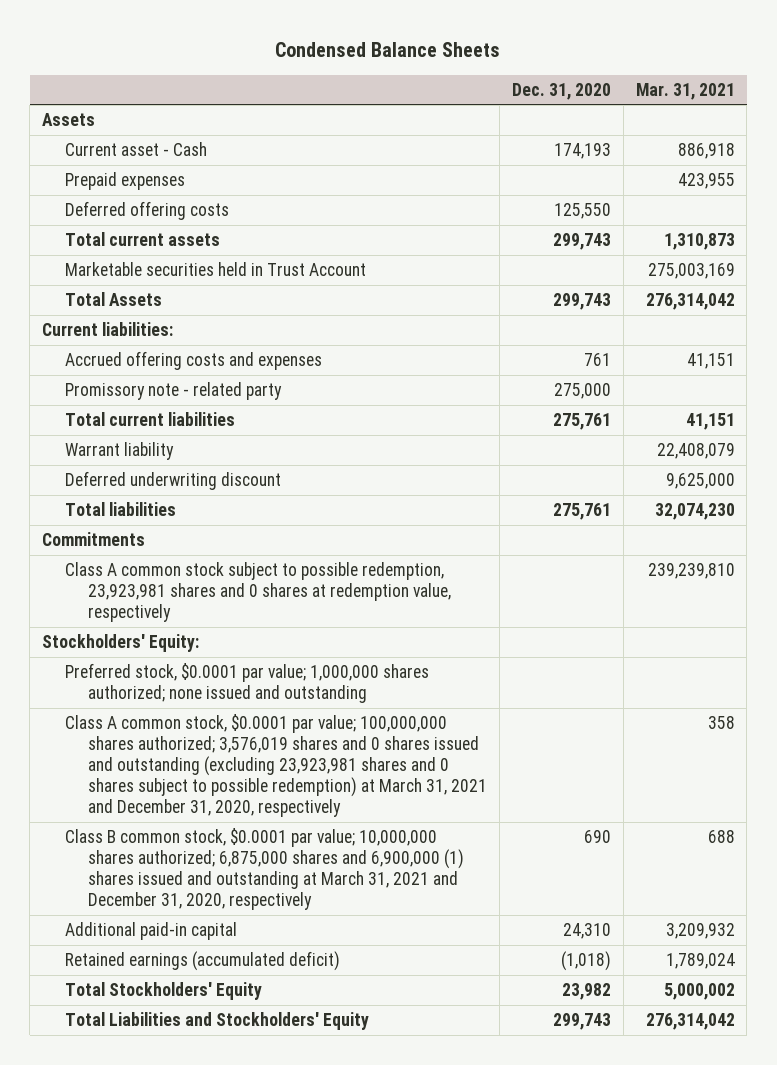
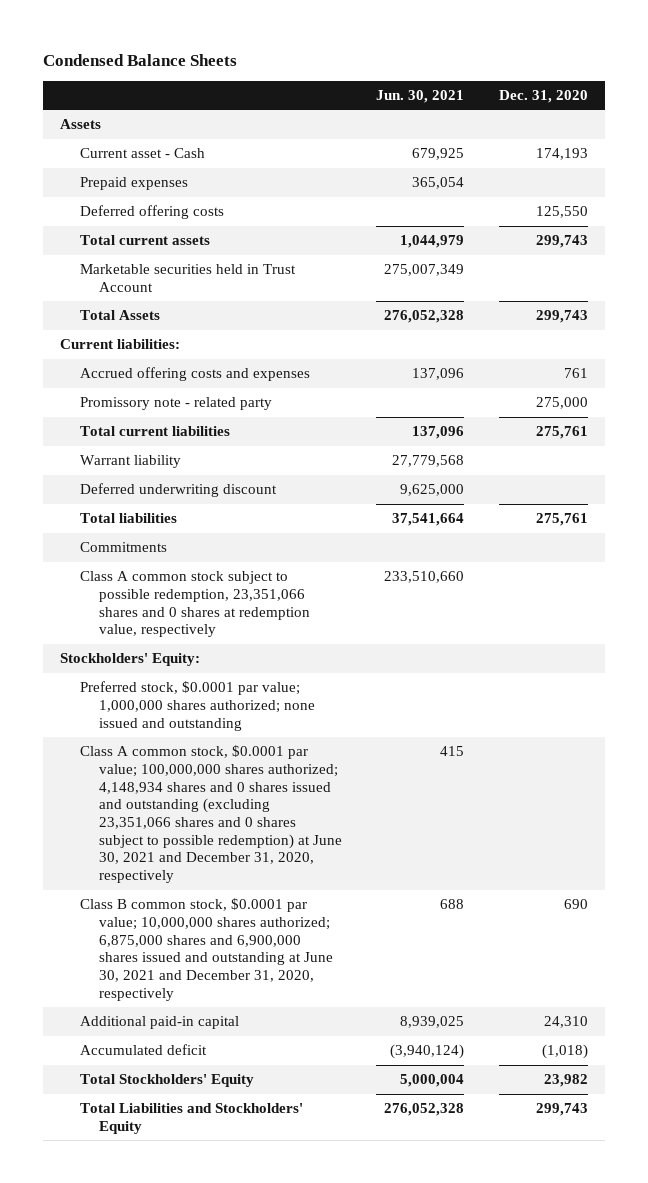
[635,82,735,100] Mar. 31, 2021 -> none
none -> [376,89,465,103] Jun. 30, 2021
[65,562,452,623] Class A common stock subject to possible redemption, 23,923,981 shares and 0 shares at redemption value, respectively -> [79,571,310,638] Class A common stock subject to possible redemption, 23,351,066 shares and 0 shares at redemption value, respectively
[65,714,488,817] Class A common stock, $0.0001 par value; 100,000,000 shares authorized; 3,576,019 shares and 0 shares issued and outstanding (excluding 23,923,981 shares and 0 shares subject to possible redemption) at March 31, 2021 and December 31, 2020, respectively -> [79,745,342,883] Class A common stock, $0.0001 par value; 100,000,000 shares authorized; 4,148,934 shares and 0 shares issued and outstanding (excluding 23,351,066 shares and 0 shares subject to possible redemption) at June 30, 2021 and December 31, 2020, respectively
[65,828,465,911] Class B common stock, $0.0001 par value; 10,000,000 shares authorized; 6,875,000 shares and 6,900,000 (1) shares issued and outstanding at March 31, 2021 and December 31, 2020, respectively -> [79,898,333,1001] Class B common stock, $0.0001 par value; 10,000,000 shares authorized; 6,875,000 shares and 6,900,000 shares issued and outstanding at June 30, 2021 and December 31, 2020, respectively
[65,951,341,972] Retained earnings (accumulated deficit) -> [79,1044,207,1056] Accumulated deficit

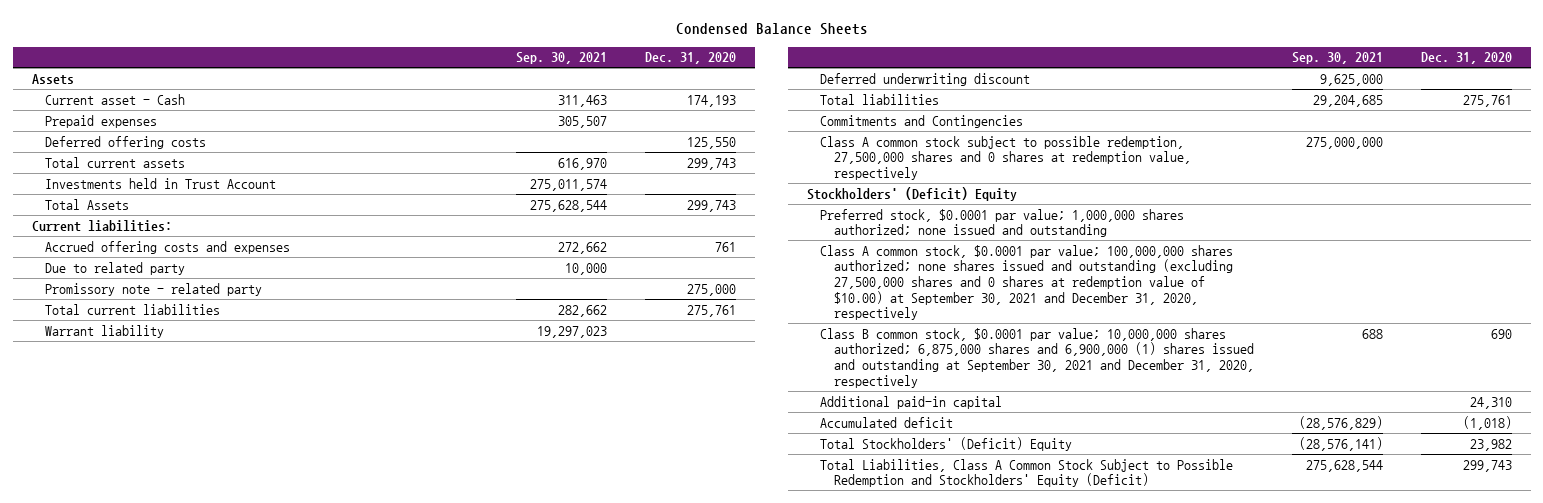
[376,89,465,103] Jun. 30, 2021 -> none
none -> [516,52,608,65] Sep. 30, 2021
[79,264,296,292] Marketable securities held in Trust Account -> [44,177,276,189] Investments held in Trust Account
none -> [44,261,185,275] Due to related party
[79,542,167,553] Commitments -> [820,114,1024,128] Commitments and Contingencies
[79,571,310,638] Class A common stock subject to possible redemption, 23,351,066 shares and 0 shares at redemption value, respectively -> [820,135,1191,180] Class A common stock subject to possible redemption, 27,500,000 shares and 0 shares at redemption value, respectively
[60,653,201,667] Stockholders' Equity: -> [807,186,1018,201] Stockholders' (Deficit) Equity
[79,745,342,883] Class A common stock, $0.0001 par value; 100,000,000 shares authorized; 4,148,934 shares and 0 shares issued and outstanding (excluding 23,351,066 shares and 0 shares subject to possible redemption) at June 30, 2021 and December 31, 2020, respectively -> [820,244,1234,321] Class A common stock, $0.0001 par value; 100,000,000 shares authorized; none shares issued and outstanding (excluding 27,500,000 shares and 0 shares at redemption value of $10.00) at September 30, 2021 and December 31, 2020, respectively
[79,898,333,1001] Class B common stock, $0.0001 par value; 10,000,000 shares authorized; 6,875,000 shares and 6,900,000 shares issued and outstanding at June 30, 2021 and December 31, 2020, respectively -> [820,327,1254,388] Class B common stock, $0.0001 par value; 10,000,000 shares authorized; 6,875,000 shares and 6,900,000 (1) shares issued and outstanding at September 30, 2021 and December 31, 2020, respectively
[79,1074,254,1088] Total Stockholders' Equity -> [820,436,1073,451] Total Stockholders' (Deficit) Equity
[79,1103,303,1134] Total Liabilities and Stockholders' Equity -> [820,458,1234,488] Total Liabilities, Class A Common Stock Subject to Possible Redemption and Stockholders' Equity (Deficit)

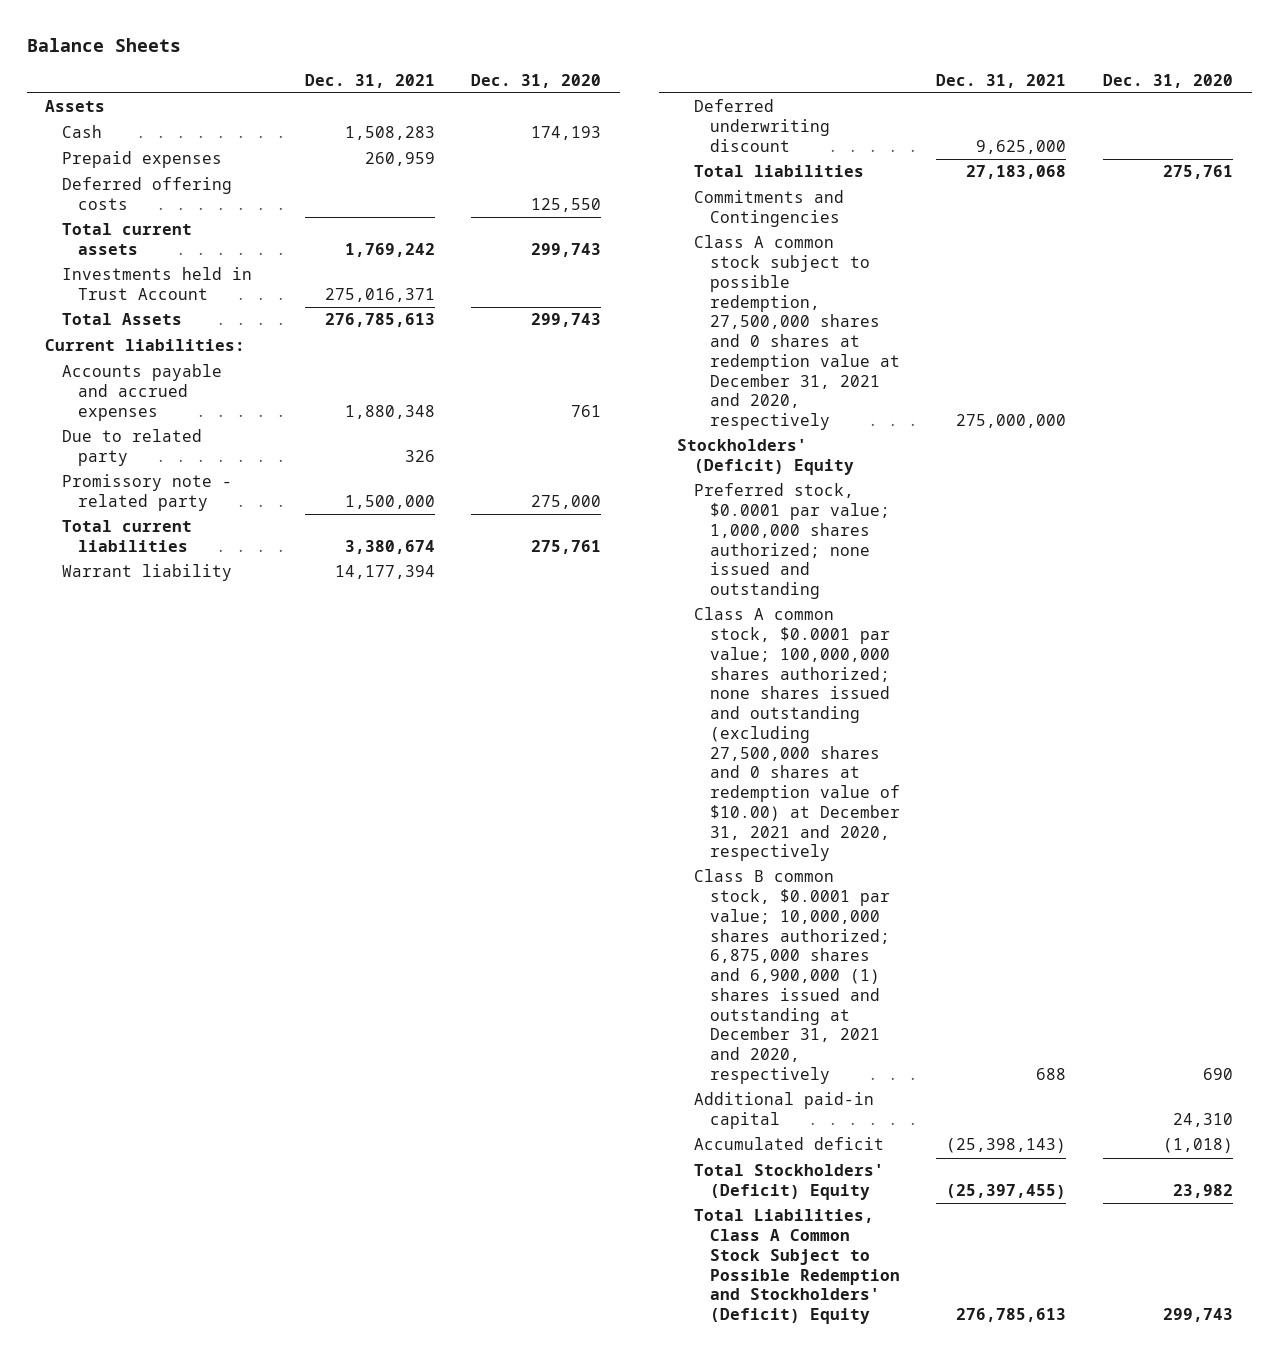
[675,23,868,36] Condensed Balance Sheets -> [27,37,182,52] Balance Sheets
[516,52,608,65] Sep. 30, 2021 -> none
none -> [304,73,435,88] Dec. 31, 2021
[44,93,185,105] Current asset - Cash -> [61,125,102,139] Cash
[44,240,290,254] Accrued offering costs and expenses -> [61,364,222,421] Accounts payable and accrued expenses
[820,135,1191,180] Class A common stock subject to possible redemption, 27,500,000 shares and 0 shares at redemption value, respectively -> [693,235,900,431] Class A common stock subject to possible redemption, 27,500,000 shares and 0 shares at redemption value at December 31, 2021 and 2020, respectively
[820,244,1234,321] Class A common stock, $0.0001 par value; 100,000,000 shares authorized; none shares issued and outstanding (excluding 27,500,000 shares and 0 shares at redemption value of $10.00) at September 30, 2021 and December 31, 2020, respectively -> [693,607,900,862] Class A common stock, $0.0001 par value; 100,000,000 shares authorized; none shares issued and outstanding (excluding 27,500,000 shares and 0 shares at redemption value of $10.00) at December 31, 2021 and 2020, respectively
[820,327,1254,388] Class B common stock, $0.0001 par value; 10,000,000 shares authorized; 6,875,000 shares and 6,900,000 (1) shares issued and outstanding at September 30, 2021 and December 31, 2020, respectively -> [693,869,890,1084] Class B common stock, $0.0001 par value; 10,000,000 shares authorized; 6,875,000 shares and 6,900,000 (1) shares issued and outstanding at December 31, 2021 and 2020, respectively
[820,458,1234,488] Total Liabilities, Class A Common Stock Subject to Possible Redemption and Stockholders' Equity (Deficit) -> [693,1209,900,1325] Total Liabilities, Class A Common Stock Subject to Possible Redemption and Stockholders' (Deficit) Equity

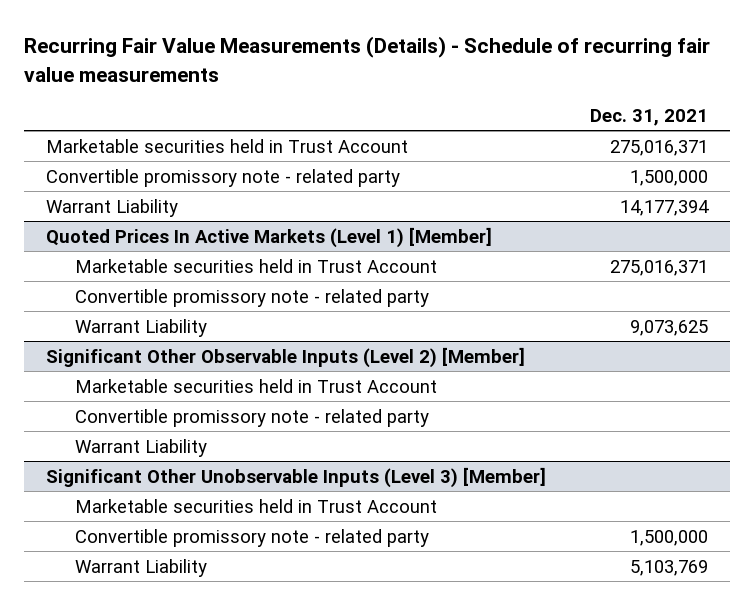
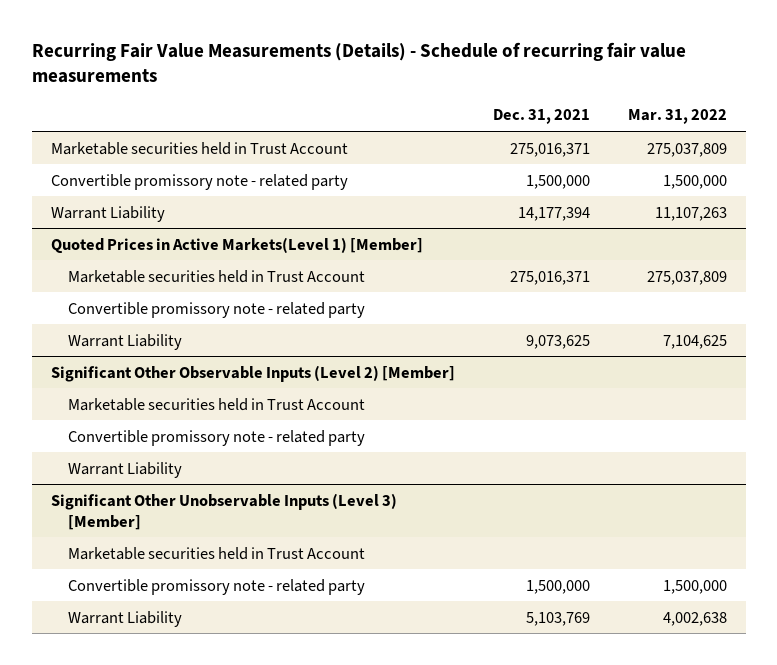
none -> [627,109,727,125] Mar. 31, 2022
[46,226,493,248] Quoted Prices In Active Markets (Level 1) [Member] -> [50,236,423,253] Quoted Prices in Active Markets(Level 1) [Member]

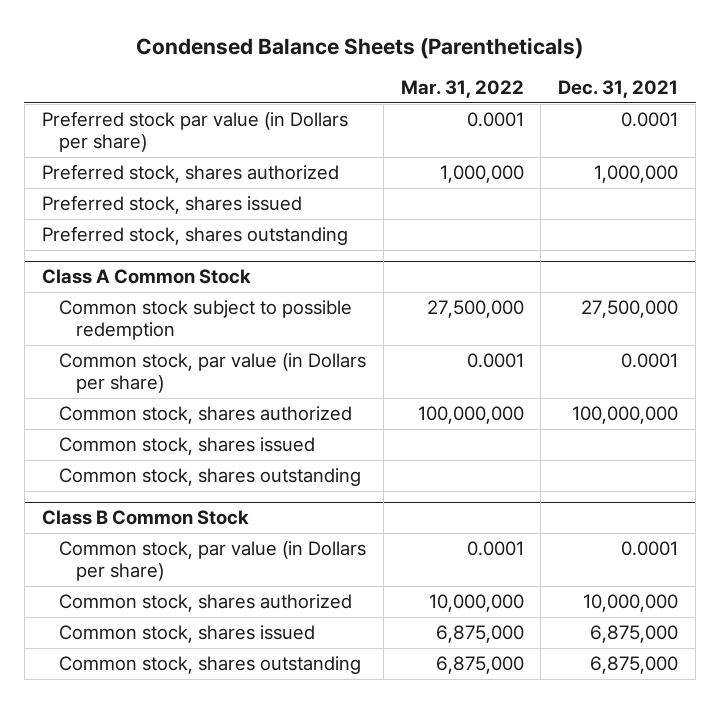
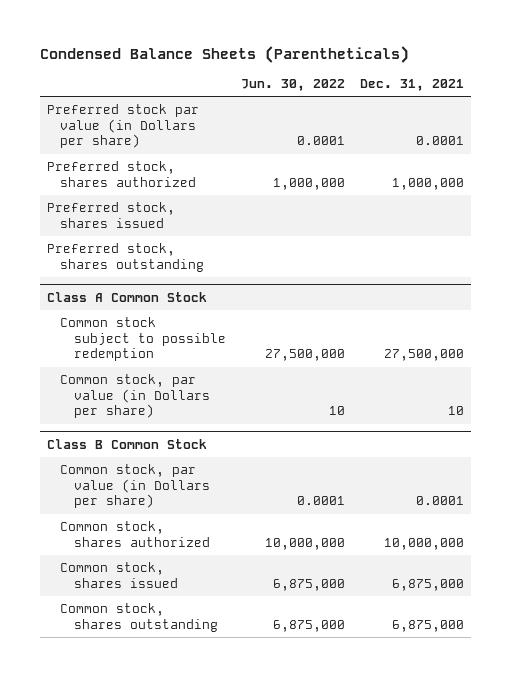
[400,80,524,99] Mar. 31, 2022 -> none
none -> [240,79,345,92] Jun. 30, 2022
[58,405,352,424] Common stock, shares authorized -> none
[58,436,315,455] Common stock, shares issued -> none
[58,467,361,486] Common stock, shares outstanding -> none
[621,352,679,368] 0.0001 -> [447,406,464,416] 10

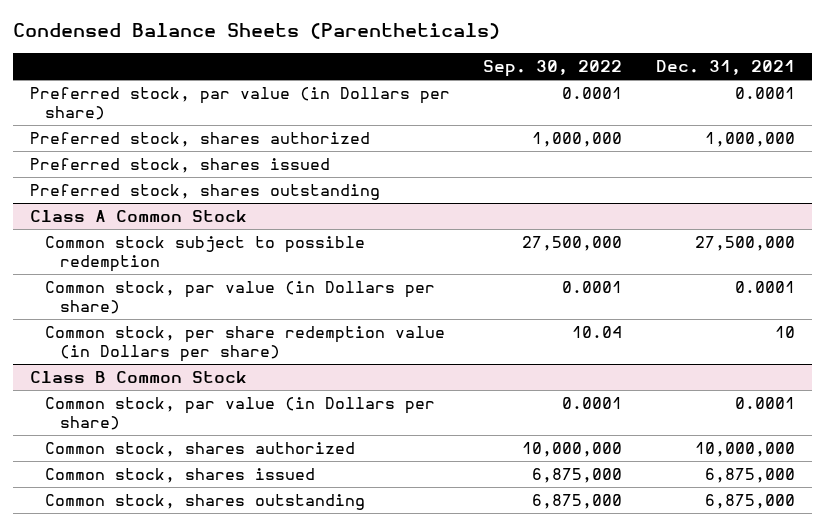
[240,79,345,92] Jun. 30, 2022 -> none
none -> [483,60,623,78] Sep. 30, 2022
[47,103,200,149] Preferred stock par value (in Dollars per share) -> [29,87,450,120] Preferred stock, par value (in Dollars per share)
[447,406,464,416] 10 -> [735,281,796,294] 0.0001
none -> [45,326,446,362] Common stock, per share redemption value (in Dollars per share)

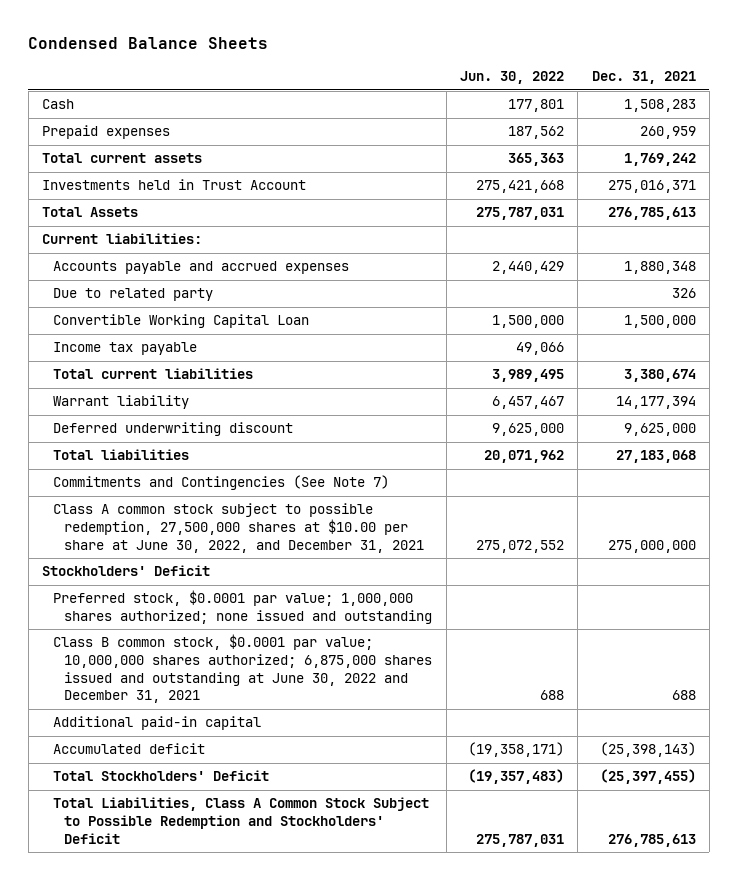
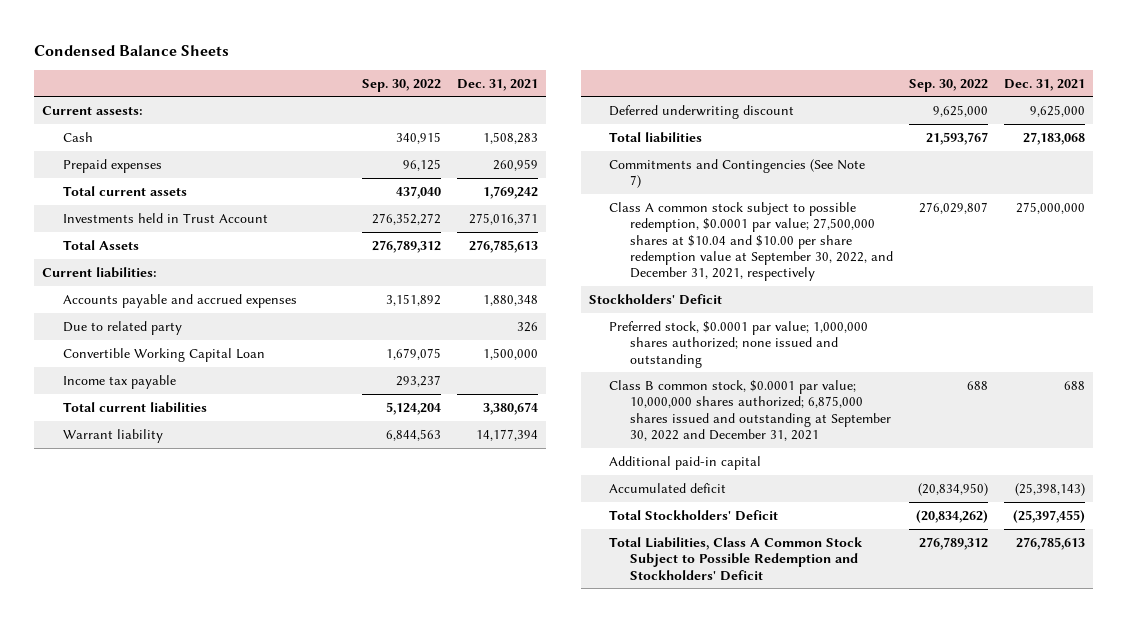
[459,71,564,85] Jun. 30, 2022 -> none
none -> [362,78,442,92] Sep. 30, 2022
none -> [42,105,144,115] Current assests:
[53,503,425,553] Class A common stock subject to possible redemption, 27,500,000 shares at $10.00 per share at June 30, 2022, and December 31, 2021 -> [609,201,893,282] Class A common stock subject to possible redemption, $0.0001 par value; 27,500,000 shares at $10.04 and $10.00 per share redemption value at September 30, 2022, and December 31, 2021, respectively
[53,634,433,704] Class B common stock, $0.0001 par value; 10,000,000 shares authorized; 6,875,000 shares issued and outstanding at June 30, 2022 and December 31, 2021 -> [609,379,891,441] Class B common stock, $0.0001 par value; 10,000,000 shares authorized; 6,875,000 shares issued and outstanding at September 30, 2022 and December 31, 2021

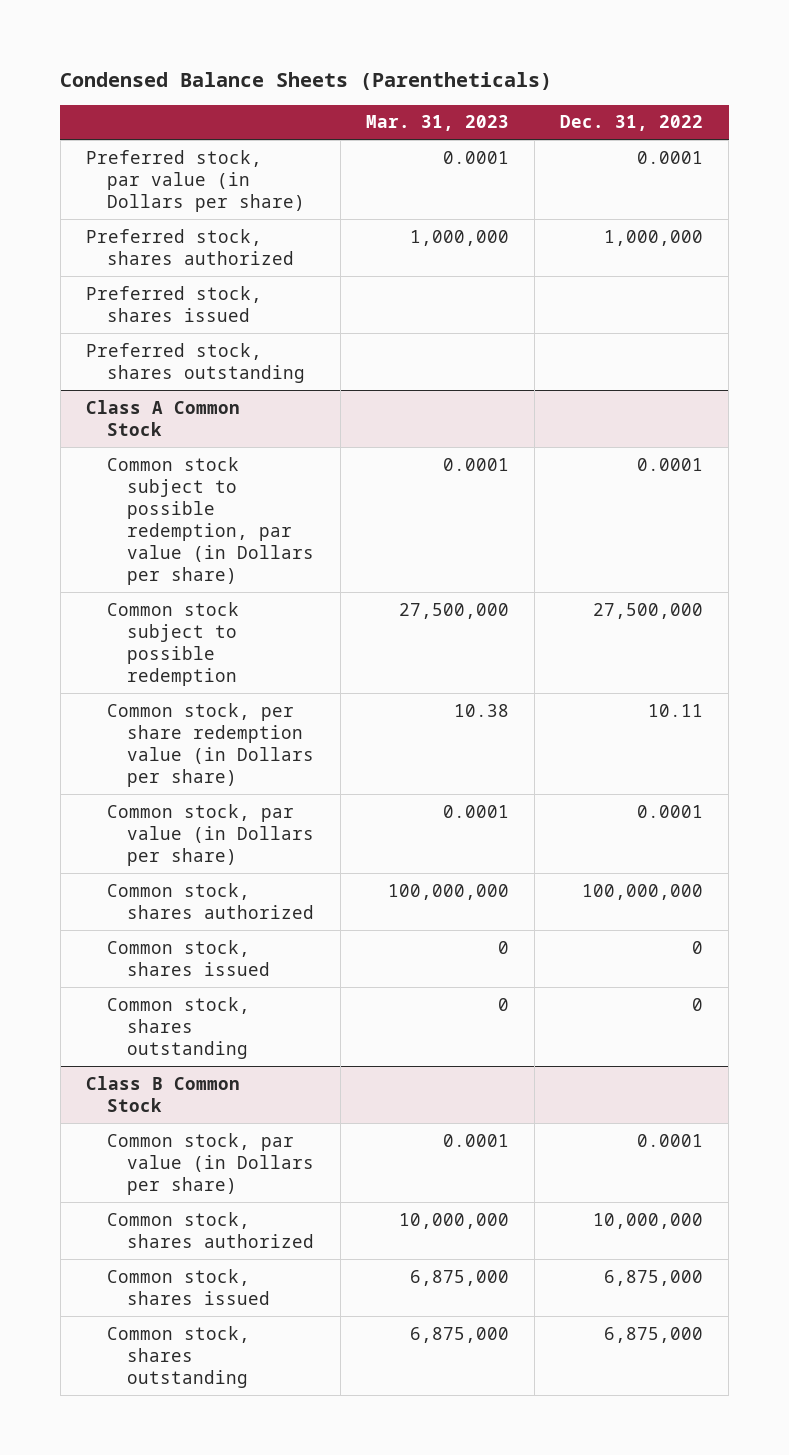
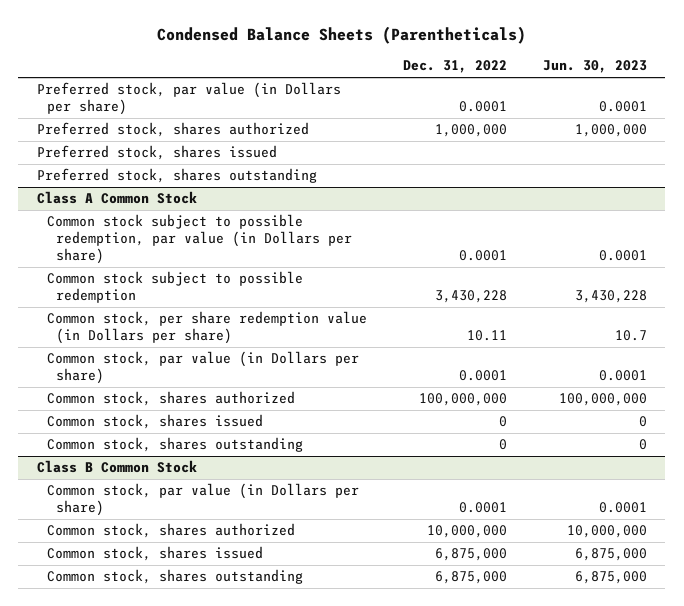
[365,115,509,132] Mar. 31, 2023 -> none
none -> [543,60,648,74] Jun. 30, 2023
[593,602,704,619] 27,500,000 -> [434,290,507,304] 3,430,228

